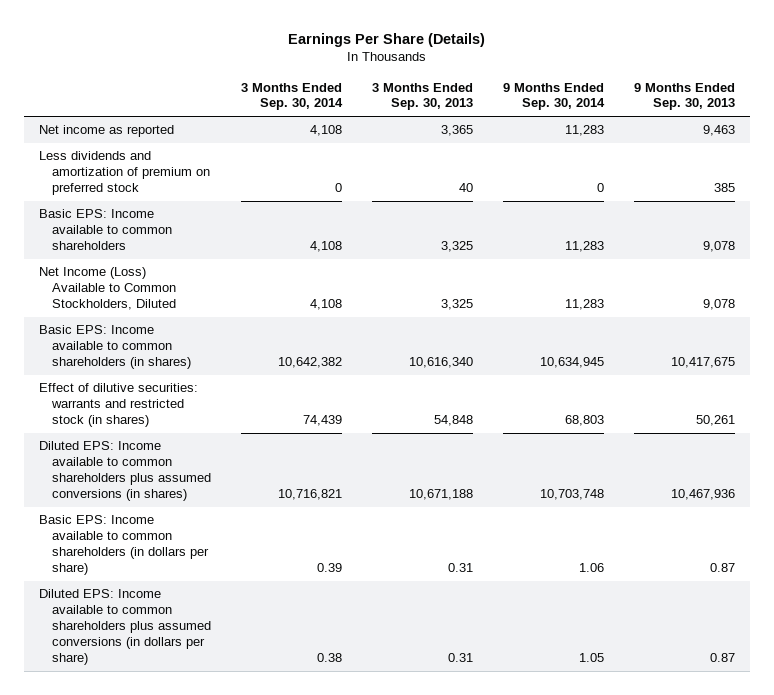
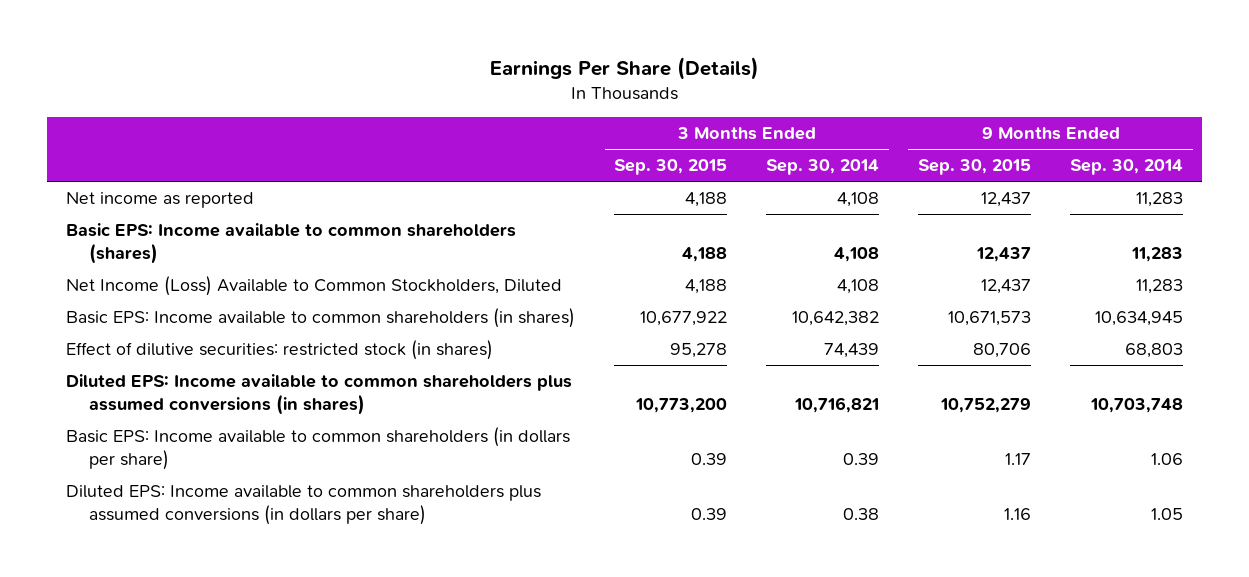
[372,82,474,111] 3 Months Ended Sep. 30, 2013 -> none
[634,82,736,111] 9 Months Ended Sep. 30, 2013 -> none
none -> [614,159,728,176] Sep. 30, 2015
none -> [918,159,1032,176] Sep. 30, 2015
[39,151,211,196] Less dividends and amortization of premium on preferred stock -> none
[39,209,173,251] Basic EPS: Income available to common shareholders -> [66,223,517,264] Basic EPS: Income available to common shareholders (shares)
[39,383,199,428] Effect of dilutive securities: warrants and restricted stock (in shares) -> [66,340,494,361] Effect of dilutive securities: restricted stock (in shares)

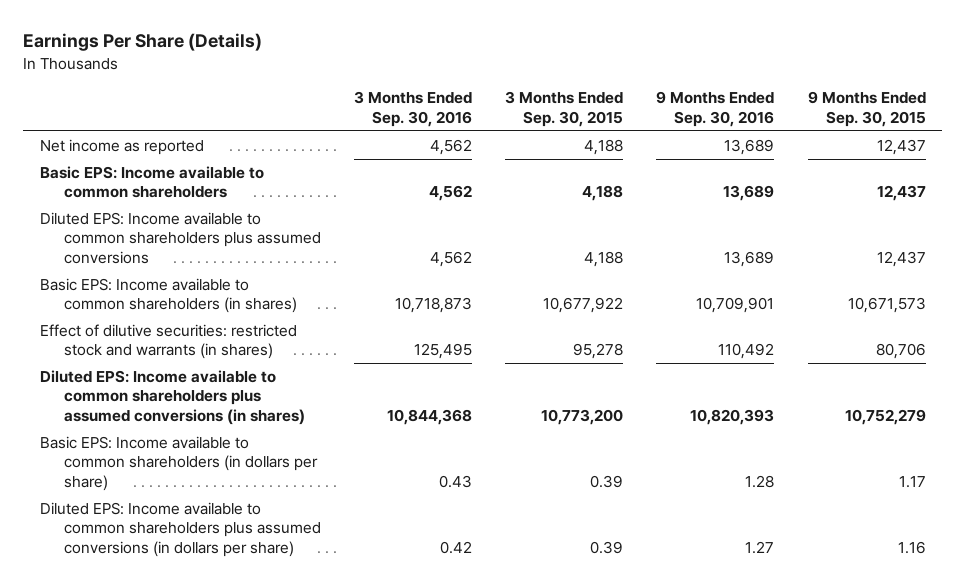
[766,159,880,176] Sep. 30, 2014 -> none
[1069,159,1183,176] Sep. 30, 2014 -> none
none -> [354,91,473,127] 3 Months Ended Sep. 30, 2016
none -> [656,91,775,127] 9 Months Ended Sep. 30, 2016
[66,223,517,264] Basic EPS: Income available to common shareholders (shares) -> [39,166,264,199] Basic EPS: Income available to common shareholders
[66,276,563,297] Net Income (Loss) Available to Common Stockholders, Diluted -> [39,212,321,264] Diluted EPS: Income available to common shareholders plus assumed conversions
[66,340,494,361] Effect of dilutive securities: restricted stock (in shares) -> [39,324,297,360] Effect of dilutive securities: restricted stock and warrants (in shares)

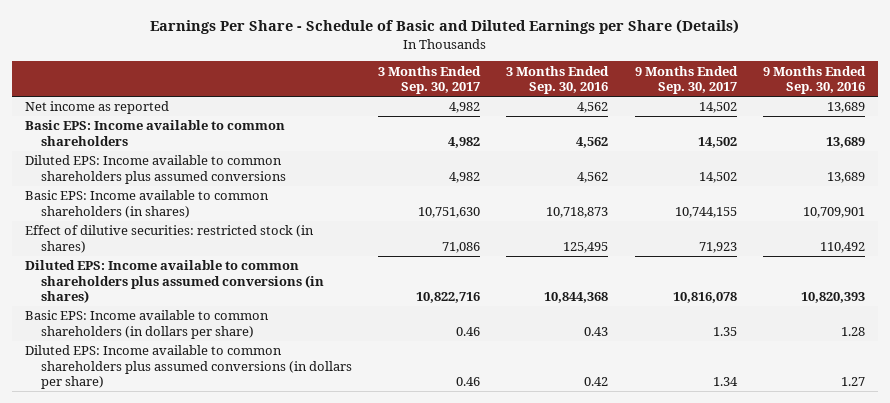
[23,33,263,52] Earnings Per Share (Details) -> [149,19,739,35] Earnings Per Share - Schedule of Basic and Diluted Earnings per Share (Details)
[505,91,624,127] 3 Months Ended Sep. 30, 2015 -> none
[807,91,926,127] 9 Months Ended Sep. 30, 2015 -> none
none -> [378,65,482,95] 3 Months Ended Sep. 30, 2017
none -> [634,65,738,95] 9 Months Ended Sep. 30, 2017
[39,324,297,360] Effect of dilutive securities: restricted stock and warrants (in shares) -> [24,225,314,253] Effect of dilutive securities: restricted stock (in shares)

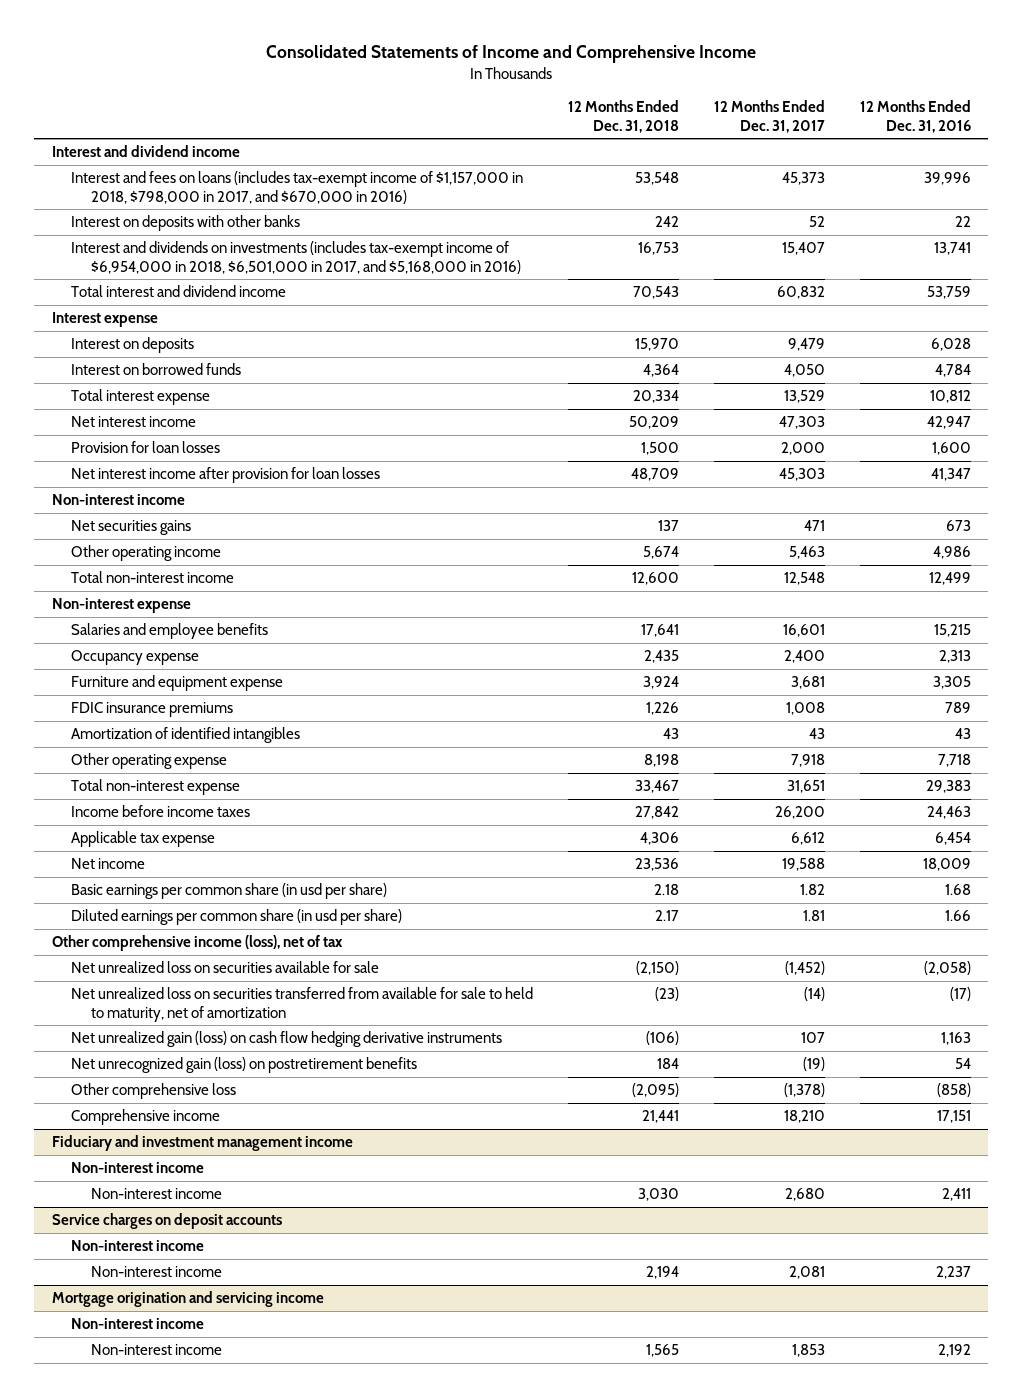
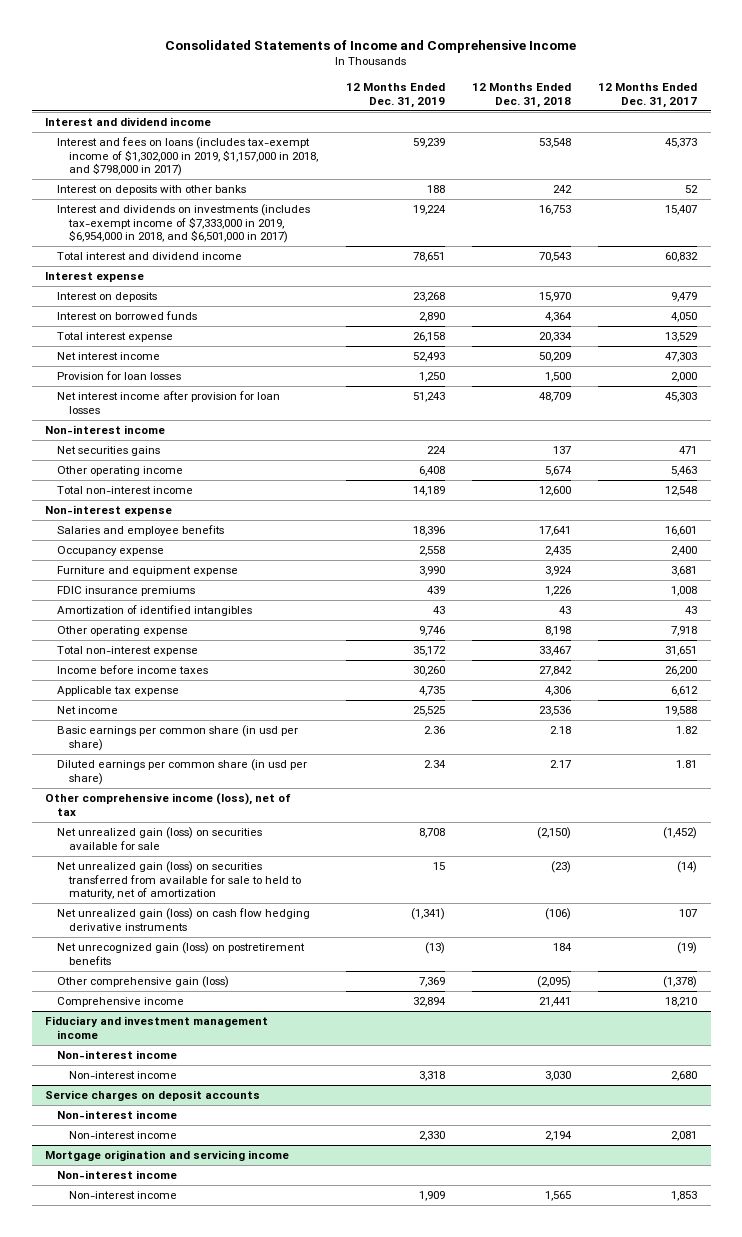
[859,100,971,133] 12 Months Ended Dec. 31, 2016 -> none
none -> [345,83,445,108] 12 Months Ended Dec. 31, 2019
[71,171,524,204] Interest and fees on loans (includes tax-exempt income of $1,157,000 in 2018, $798,000 in 2017, and $670,000 in 2016) -> [57,137,319,177] Interest and fees on loans (includes tax-exempt income of $1,302,000 in 2019, $1,157,000 in 2018, and $798,000 in 2017)
[71,241,521,274] Interest and dividends on investments (includes tax-exempt income of $6,954,000 in 2018, $6,501,000 in 2017, and $5,168,000 in 2016) -> [57,204,311,244] Interest and dividends on investments (includes tax-exempt income of $7,333,000 in 2019, $6,954,000 in 2018, and $6,501,000 in 2017)
[71,961,380,974] Net unrealized loss on securities available for sale -> [57,827,263,850] Net unrealized gain (loss) on securities available for sale
[71,987,534,1022] Net unrealized loss on securities transferred from available for sale to held to maturity, net of amortization -> [57,861,302,900] Net unrealized gain (loss) on securities transferred from available for sale to held to maturity, net of amortization
[71,1083,237,1100] Other comprehensive loss -> [57,976,230,989] Other comprehensive gain (loss)

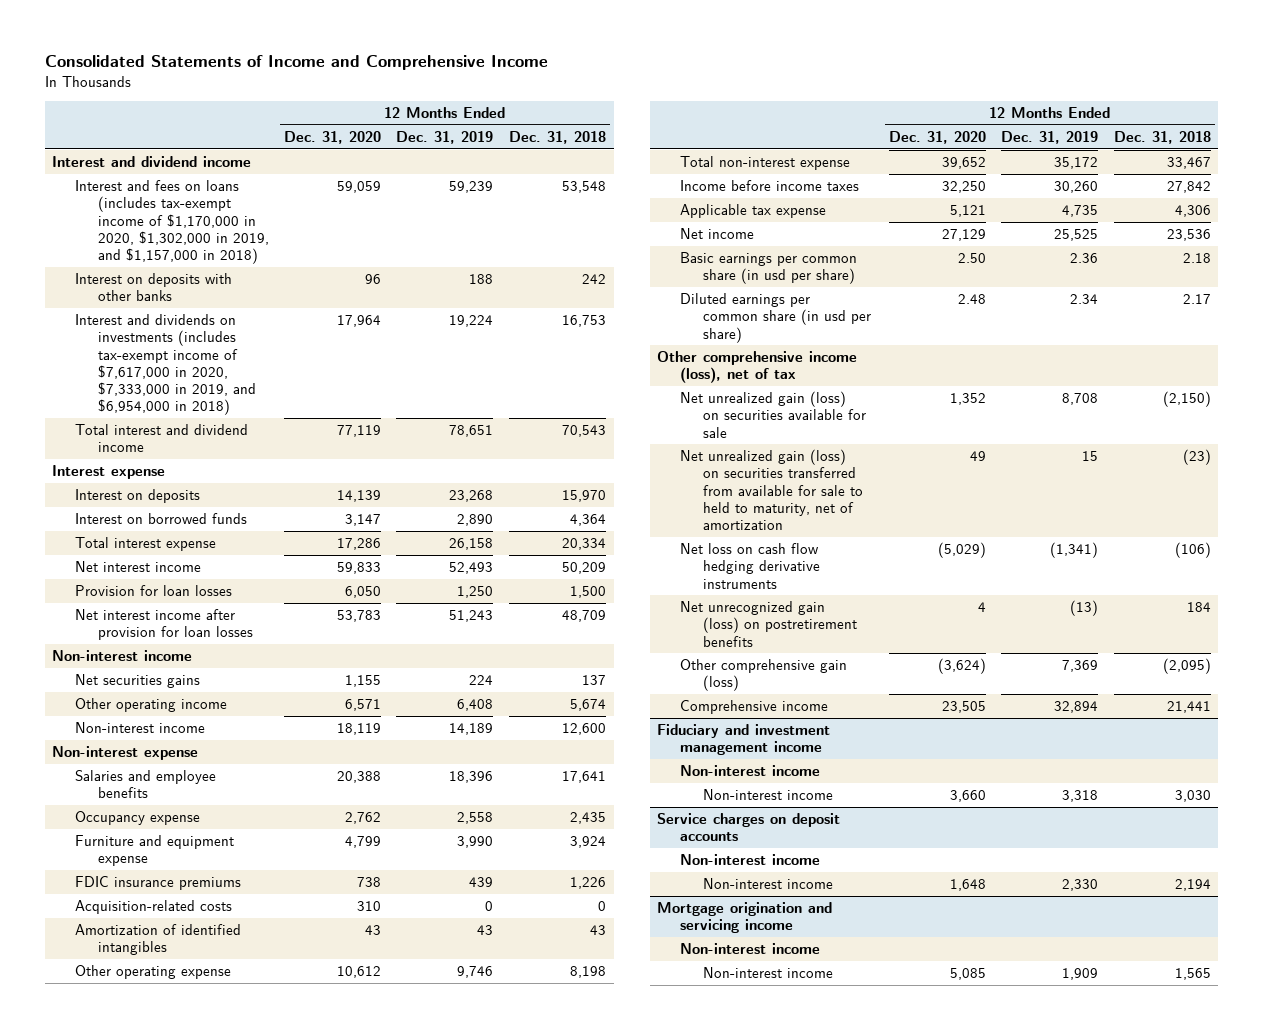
[597,83,697,108] 12 Months Ended Dec. 31, 2017 -> none
none -> [284,130,382,144] Dec. 31, 2020
[57,137,319,177] Interest and fees on loans (includes tax-exempt income of $1,302,000 in 2019, $1,157,000 in 2018, and $798,000 in 2017) -> [75,179,269,265] Interest and fees on loans (includes tax-exempt income of $1,170,000 in 2020, $1,302,000 in 2019, and $1,157,000 in 2018)
[57,204,311,244] Interest and dividends on investments (includes tax-exempt income of $7,333,000 in 2019, $6,954,000 in 2018, and $6,501,000 in 2017) -> [75,313,256,416] Interest and dividends on investments (includes tax-exempt income of $7,617,000 in 2020, $7,333,000 in 2019, and $6,954,000 in 2018)
[57,486,194,495] Total non-interest income -> [75,721,206,733] Non-interest income
none -> [75,899,233,914] Acquisition-related costs
[57,908,311,931] Net unrealized gain (loss) on cash flow hedging derivative instruments -> [679,542,820,589] Net loss on cash flow hedging derivative instruments

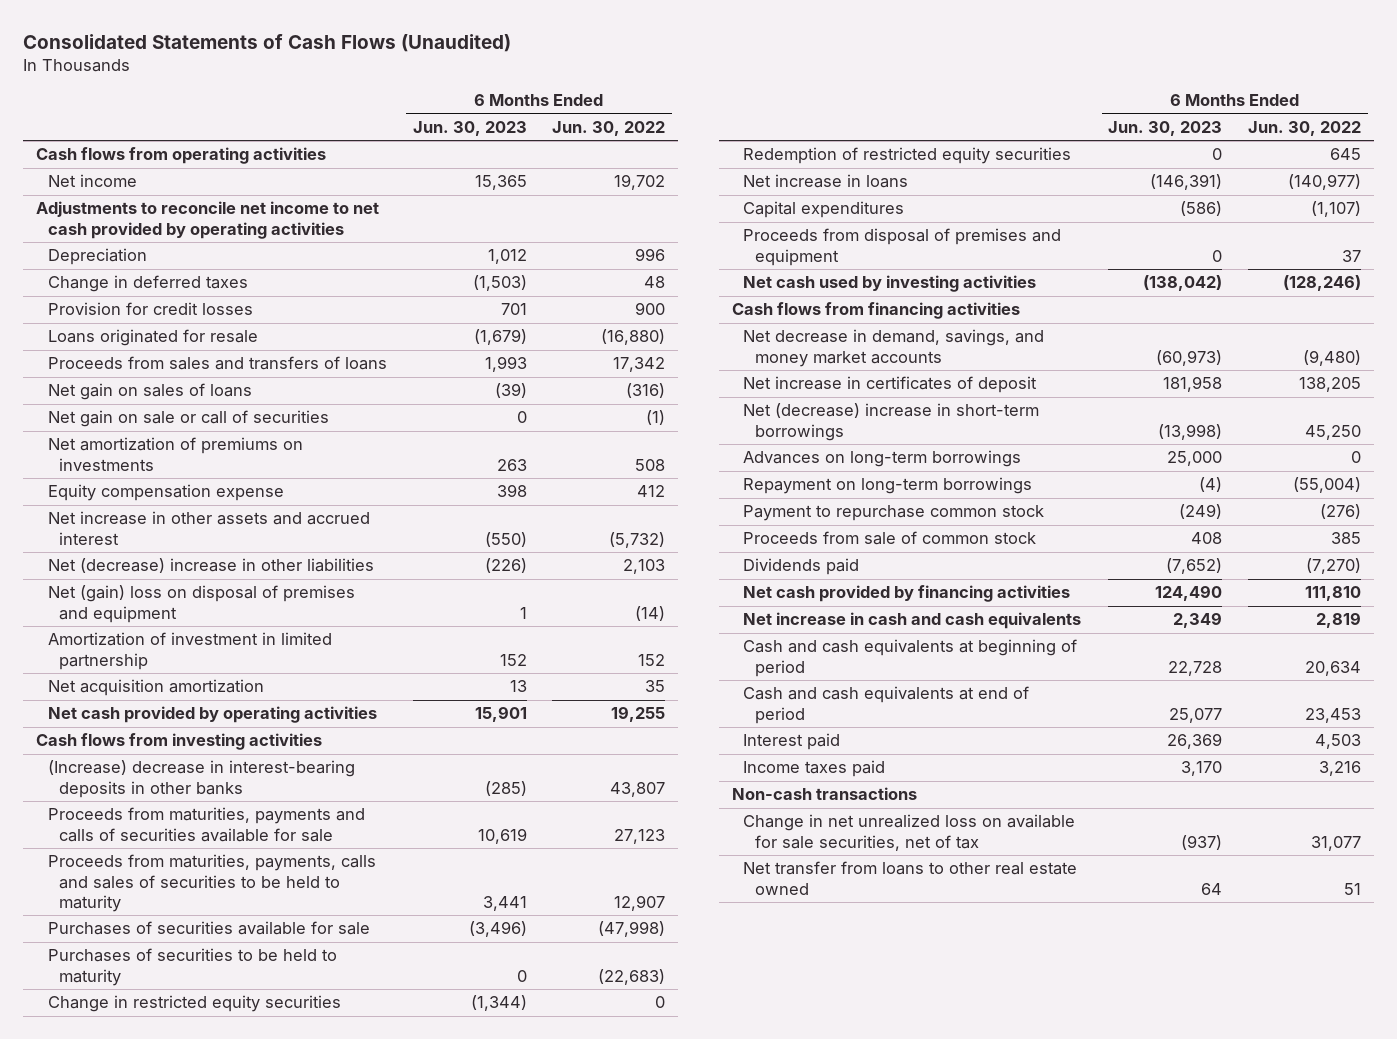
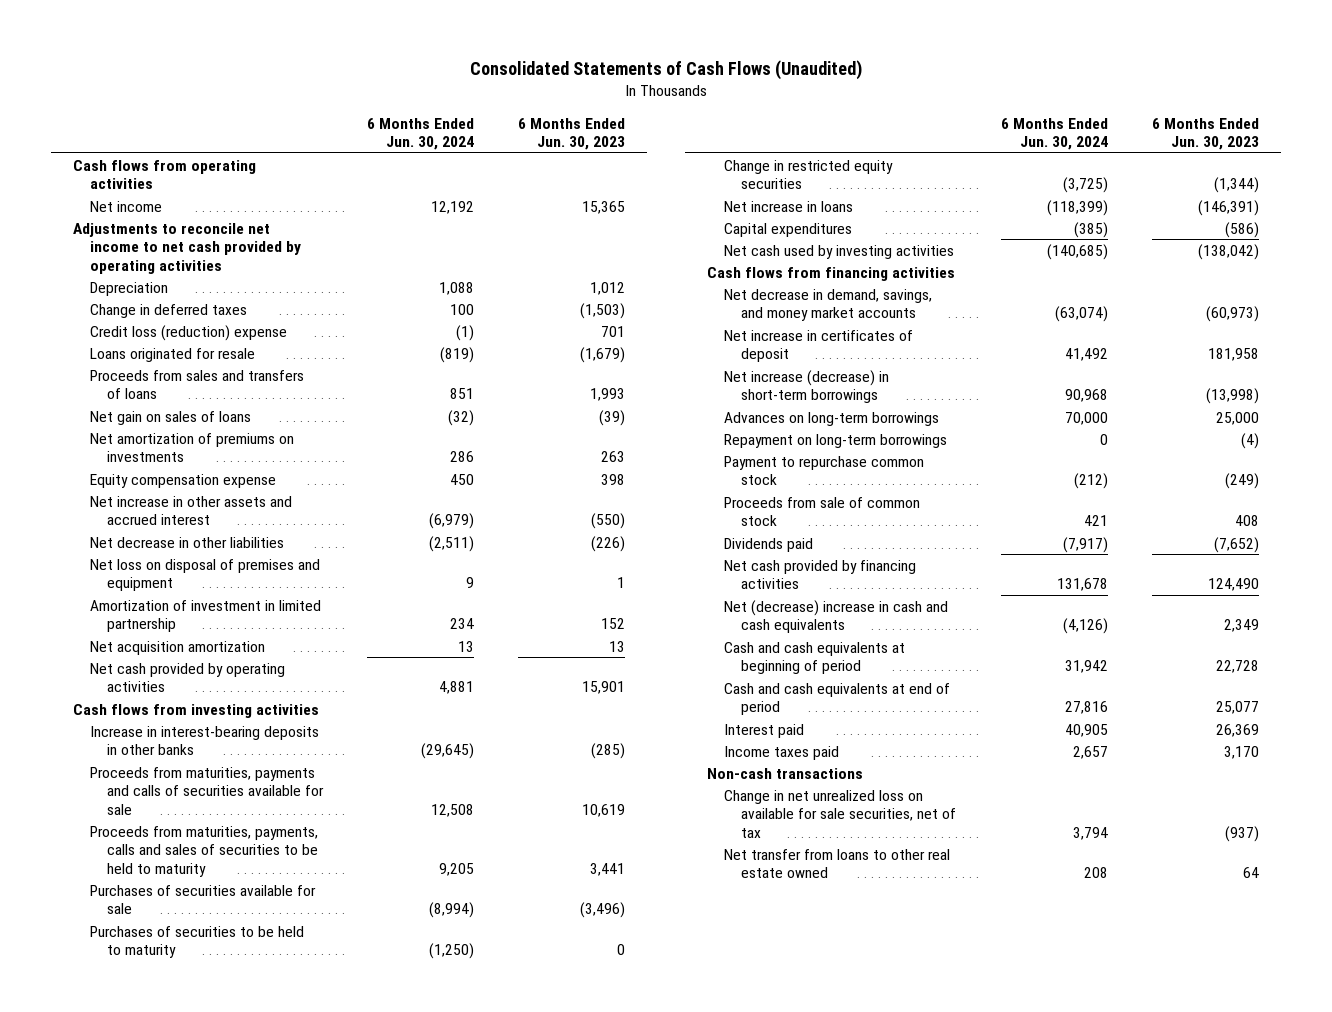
[552,121,666,137] Jun. 30, 2022 -> none
none -> [366,117,474,151] 6 Months Ended Jun. 30, 2024
[47,302,253,316] Provision for credit losses -> [90,324,288,341] Credit loss (reduction) expense
[47,410,329,428] Net gain on sale or call of securities -> none
[47,558,374,574] Net (decrease) increase in other liabilities -> [90,536,285,548] Net decrease in other liabilities
[47,585,355,623] Net (gain) loss on disposal of premises and equipment -> [90,558,321,592] Net loss on disposal of premises and equipment
[47,760,355,798] (Increase) decrease in interest-bearing deposits in other banks -> [90,725,320,756] Increase in interest-bearing deposits in other banks
[743,147,1072,165] Redemption of restricted equity securities -> none
[743,228,1062,266] Proceeds from disposal of premises and equipment -> none
[743,403,1040,441] Net (decrease) increase in short-term borrowings -> [724,369,890,404] Net increase (decrease) in short-term borrowings
[743,612,1082,630] Net increase in cash and cash equivalents -> [724,599,949,634] Net (decrease) increase in cash and cash equivalents

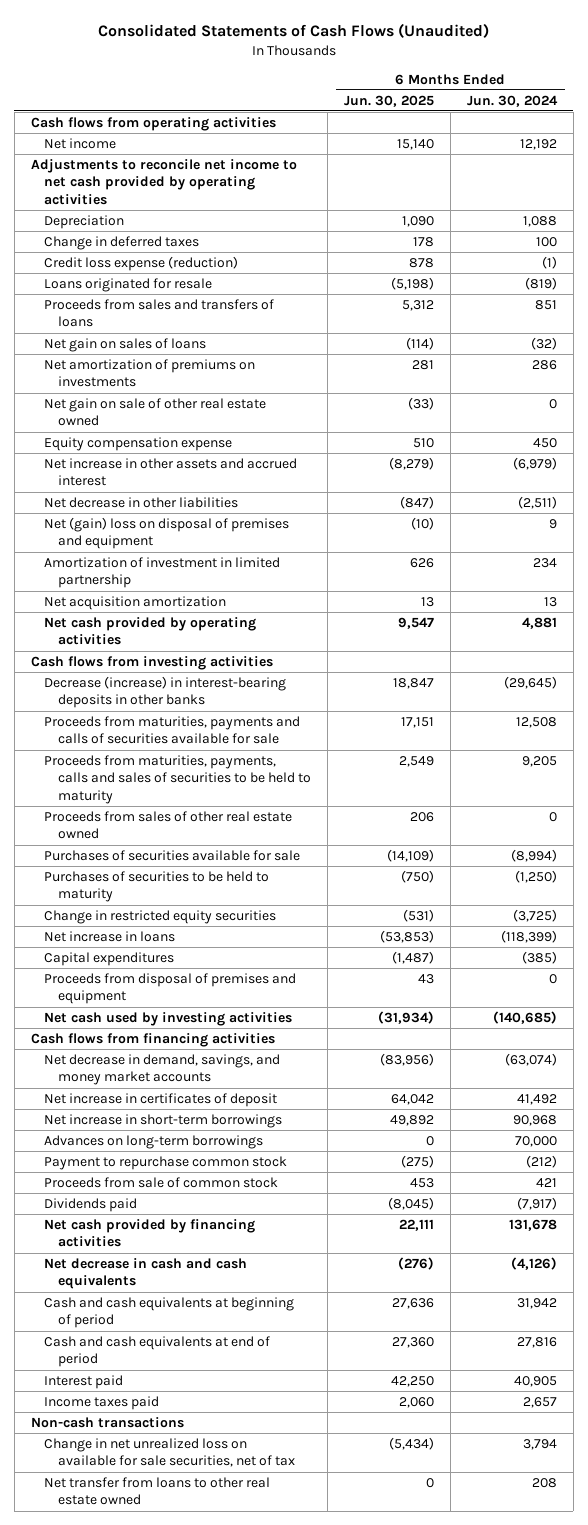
[517,117,625,151] 6 Months Ended Jun. 30, 2023 -> none
none -> [343,94,434,107] Jun. 30, 2025
[90,324,288,341] Credit loss (reduction) expense -> [44,255,239,271] Credit loss expense (reduction)
none -> [44,397,267,427] Net gain on sale of other real estate owned
[90,558,321,592] Net loss on disposal of premises and equipment -> [44,516,290,550] Net (gain) loss on disposal of premises and equipment
[90,725,320,756] Increase in interest-bearing deposits in other banks -> [44,675,287,709] Decrease (increase) in interest-bearing deposits in other banks
none -> [44,810,293,840] Proceeds from sales of other real estate owned
none -> [44,972,297,1005] Proceeds from disposal of premises and equipment
[724,369,890,404] Net increase (decrease) in short-term borrowings -> [44,1113,283,1128] Net increase in short-term borrowings
[724,433,948,448] Repayment on long-term borrowings -> none
[724,599,949,634] Net (decrease) increase in cash and cash equivalents -> [44,1257,248,1290] Net decrease in cash and cash equivalents

